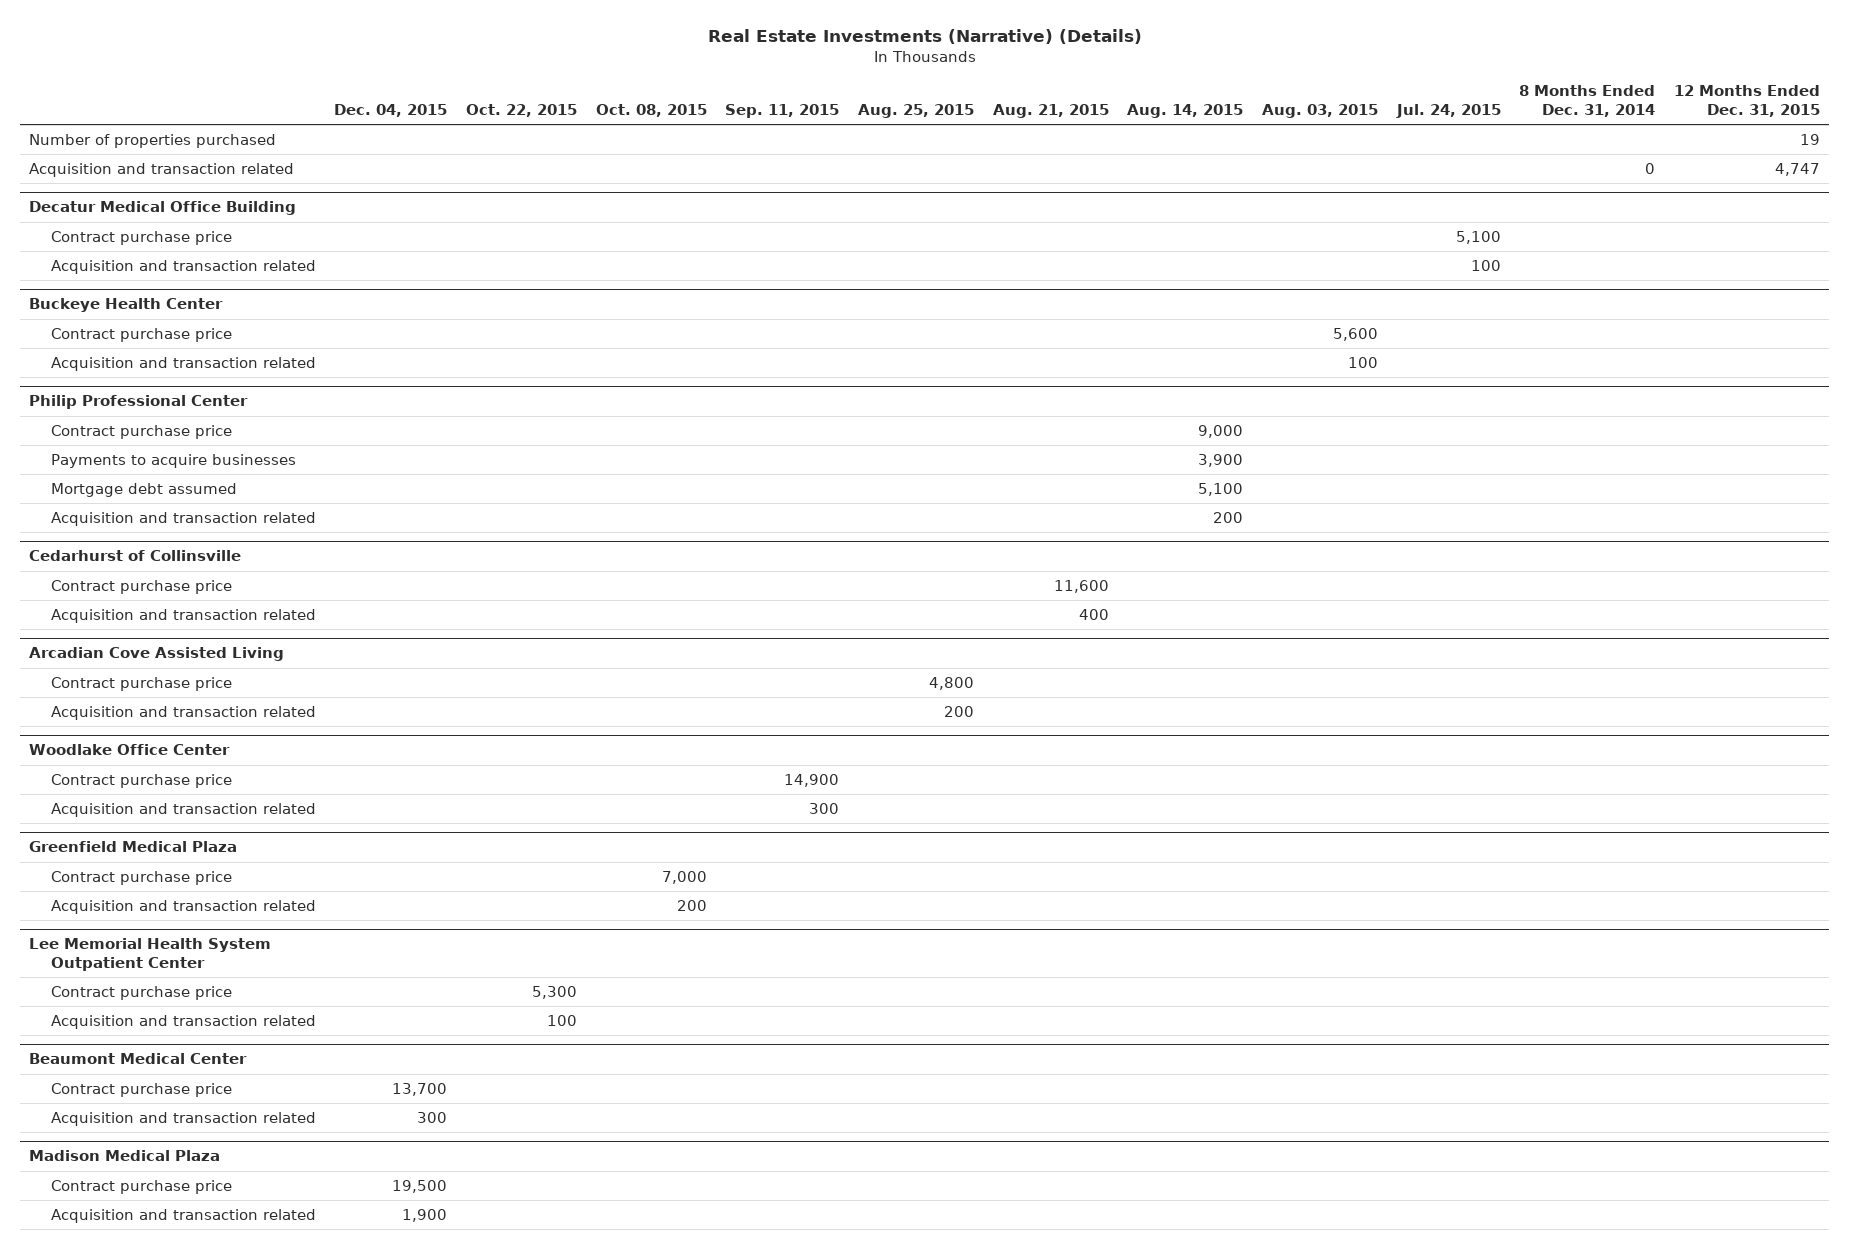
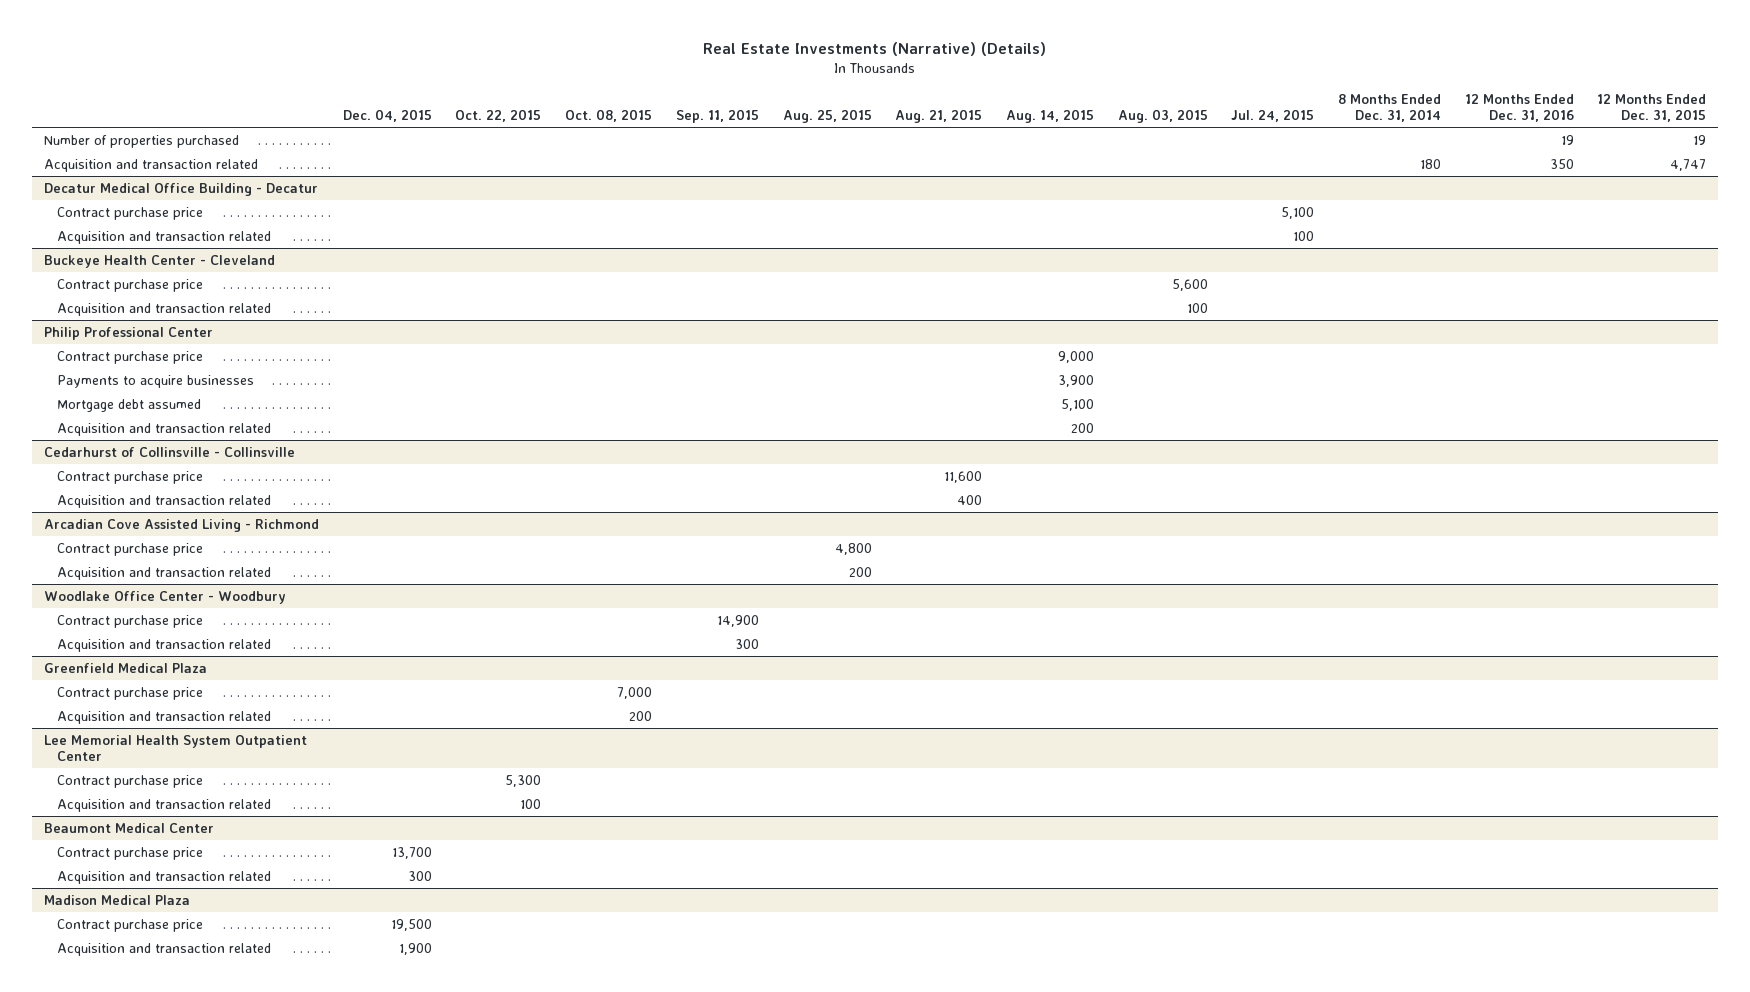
none -> [1464,93,1574,123] 12 Months Ended Dec. 31, 2016
[1645,162,1656,174] 0 -> [1420,158,1442,169] 180
[29,201,297,216] Decatur Medical Office Building -> [44,182,319,196] Decatur Medical Office Building - Decatur
[29,298,224,313] Buckeye Health Center -> [44,254,276,268] Buckeye Health Center - Cleveland
[29,550,242,562] Cedarhurst of Collinsville -> [44,446,296,457] Cedarhurst of Collinsville - Collinsville
[29,647,285,662] Arcadian Cove Assisted Living -> [44,518,320,532] Arcadian Cove Assisted Living - Richmond
[29,744,231,756] Woodlake Office Center -> [44,590,287,604] Woodlake Office Center - Woodbury

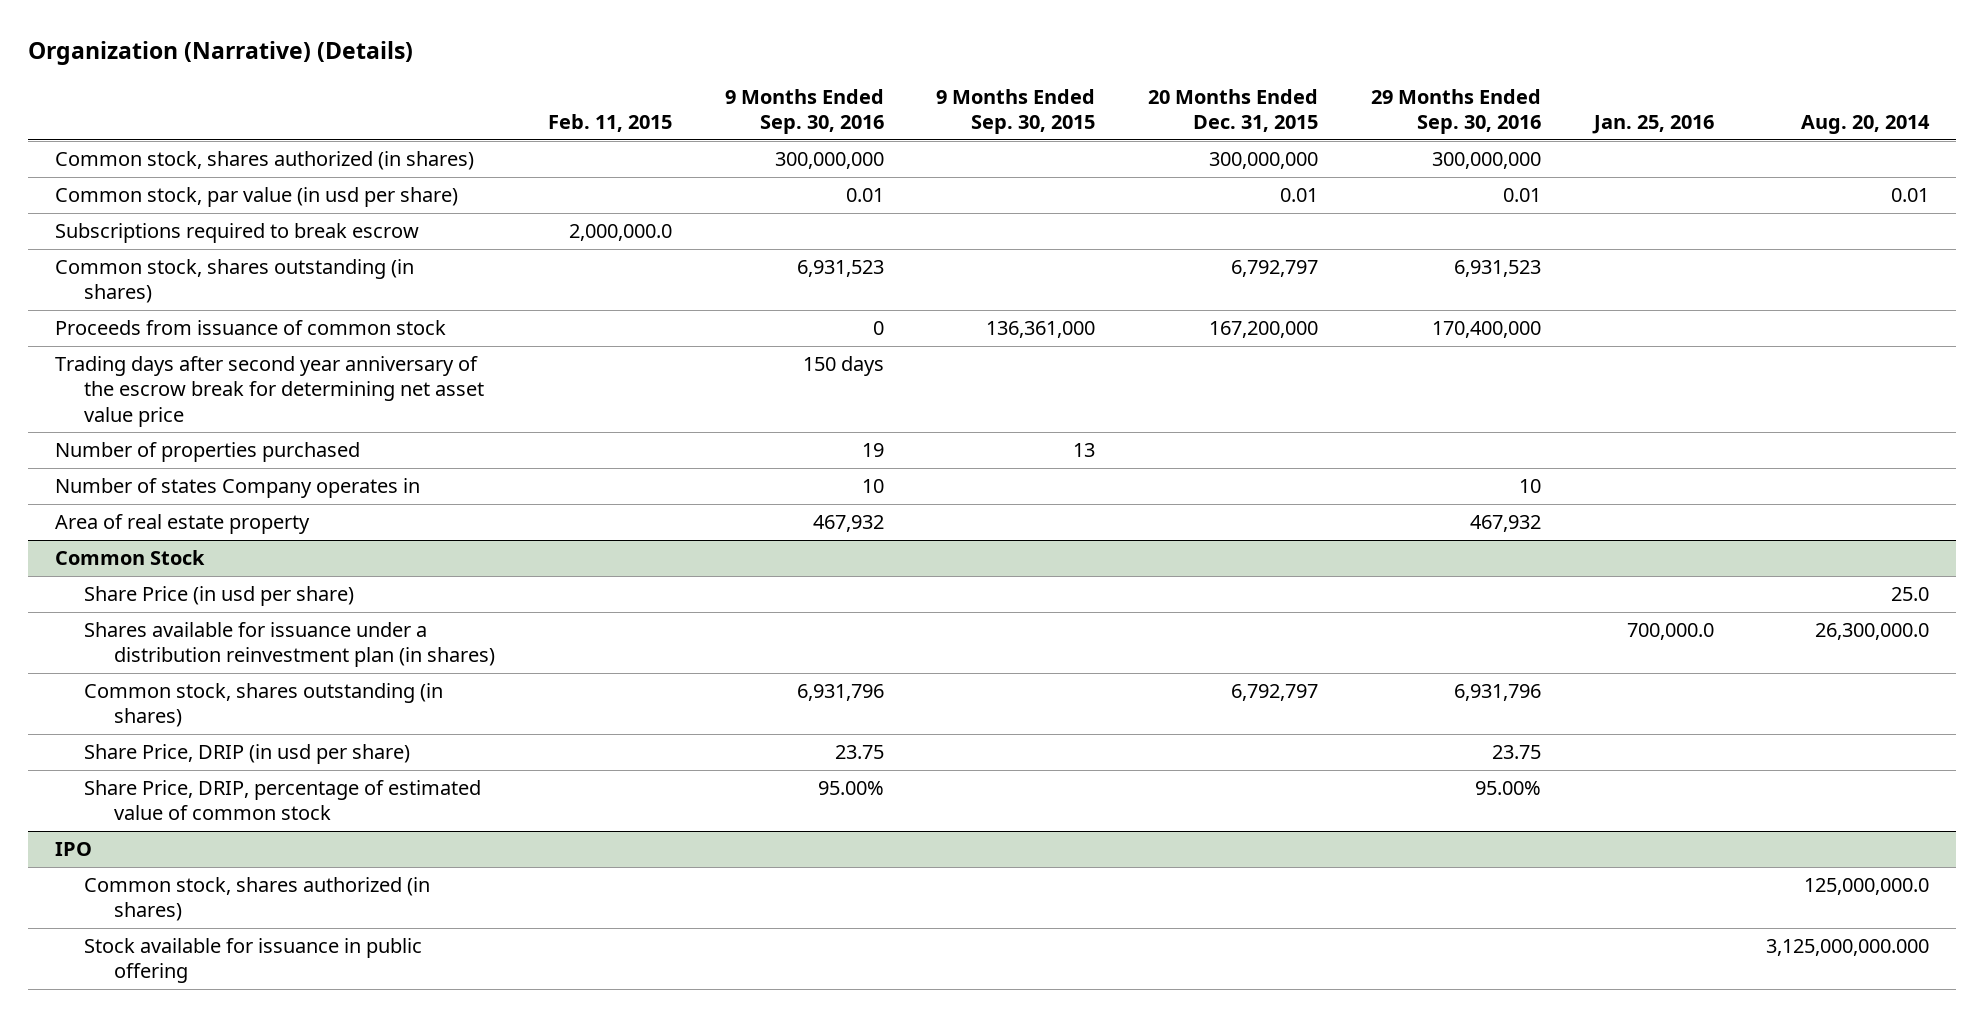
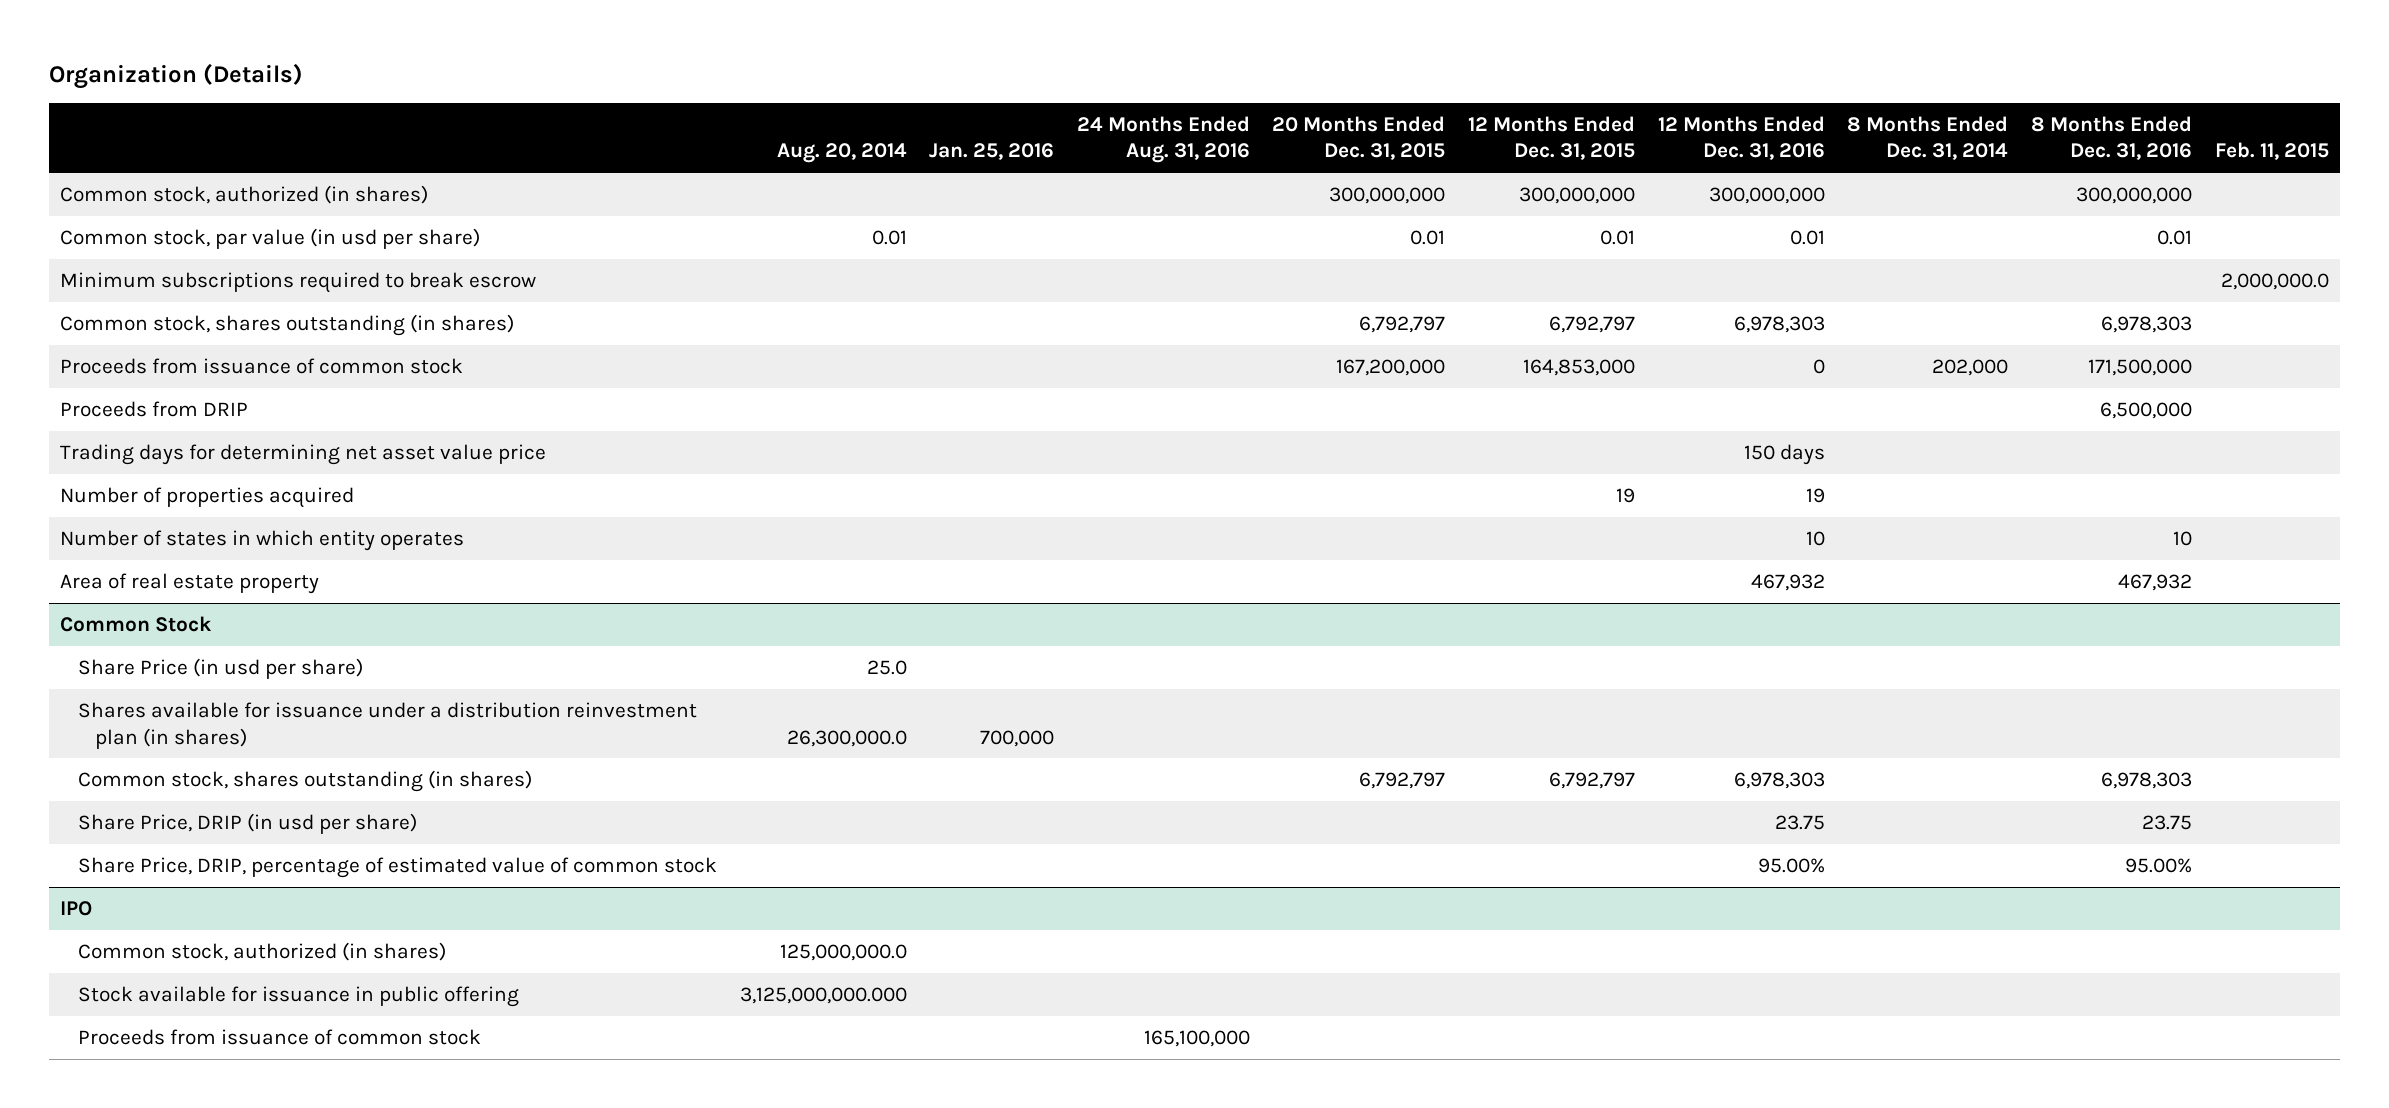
[28,41,414,66] Organization (Narrative) (Details) -> [49,62,304,89] Organization (Details)
[724,88,884,135] 9 Months Ended Sep. 30, 2016 -> none
[936,88,1096,135] 9 Months Ended Sep. 30, 2015 -> none
[1370,88,1541,135] 29 Months Ended Sep. 30, 2016 -> none
none -> [1076,115,1250,164] 24 Months Ended Aug. 31, 2016
none -> [1468,115,1636,161] 12 Months Ended Dec. 31, 2015
none -> [1657,115,1825,161] 12 Months Ended Dec. 31, 2016
none -> [1847,115,2009,161] 8 Months Ended Dec. 31, 2014
none -> [2031,115,2193,161] 8 Months Ended Dec. 31, 2016
[54,150,474,170] Common stock, shares authorized (in shares) -> [60,184,429,204] Common stock, authorized (in shares)
[54,222,419,243] Subscriptions required to break escrow -> [60,271,537,293] Minimum subscriptions required to break escrow
none -> [60,400,249,417] Proceeds from DRIP
[54,355,485,427] Trading days after second year anniversary of the escrow break for determining net asset value price -> [60,443,547,465] Trading days for determining net asset value price
[54,441,360,462] Number of properties purchased -> [60,486,355,508] Number of properties acquired
[54,477,420,498] Number of states Company operates in -> [60,529,465,551] Number of states in which entity operates
[1626,622,1714,640] 700,000.0 -> [980,729,1055,747] 700,000
[84,876,431,922] Common stock, shares authorized (in shares) -> [77,941,446,961] Common stock, authorized (in shares)
none -> [77,1028,481,1045] Proceeds from issuance of common stock

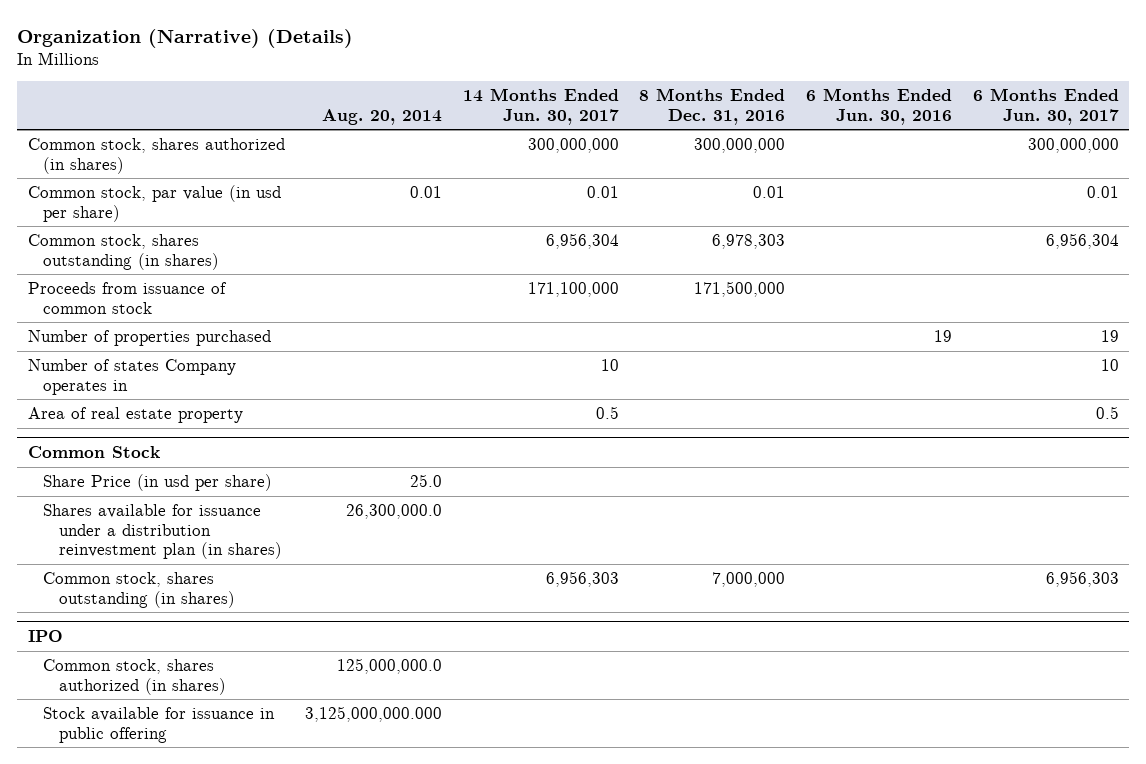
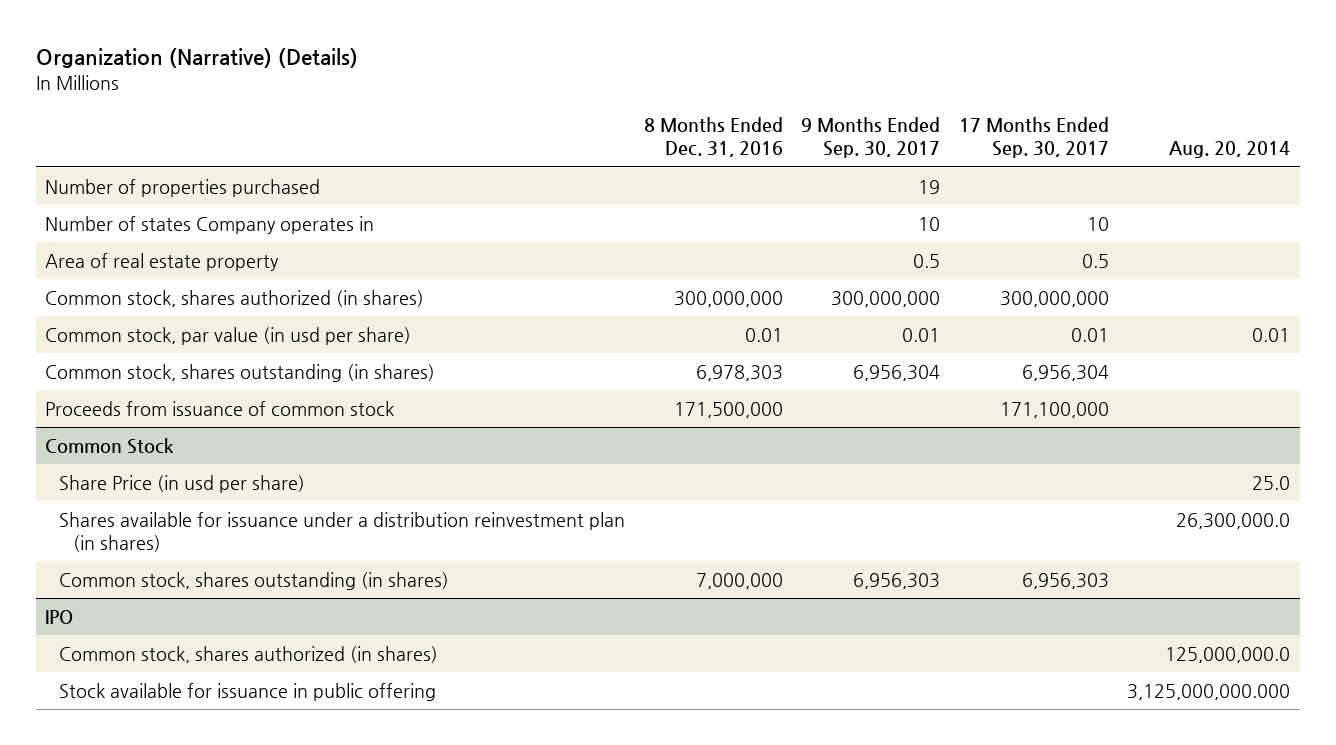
[462,88,619,125] 14 Months Ended Jun. 30, 2017 -> none
[805,88,952,125] 6 Months Ended Jun. 30, 2016 -> none
[972,88,1119,125] 6 Months Ended Jun. 30, 2017 -> none
none -> [801,117,941,159] 9 Months Ended Sep. 30, 2017
none -> [958,117,1109,159] 17 Months Ended Sep. 30, 2017
[27,330,271,347] Number of properties purchased -> [45,178,321,197] Number of properties purchased
[27,359,236,395] Number of states Company operates in -> [45,215,375,234] Number of states Company operates in
[27,407,243,424] Area of real estate property -> [45,252,280,271] Area of real estate property

